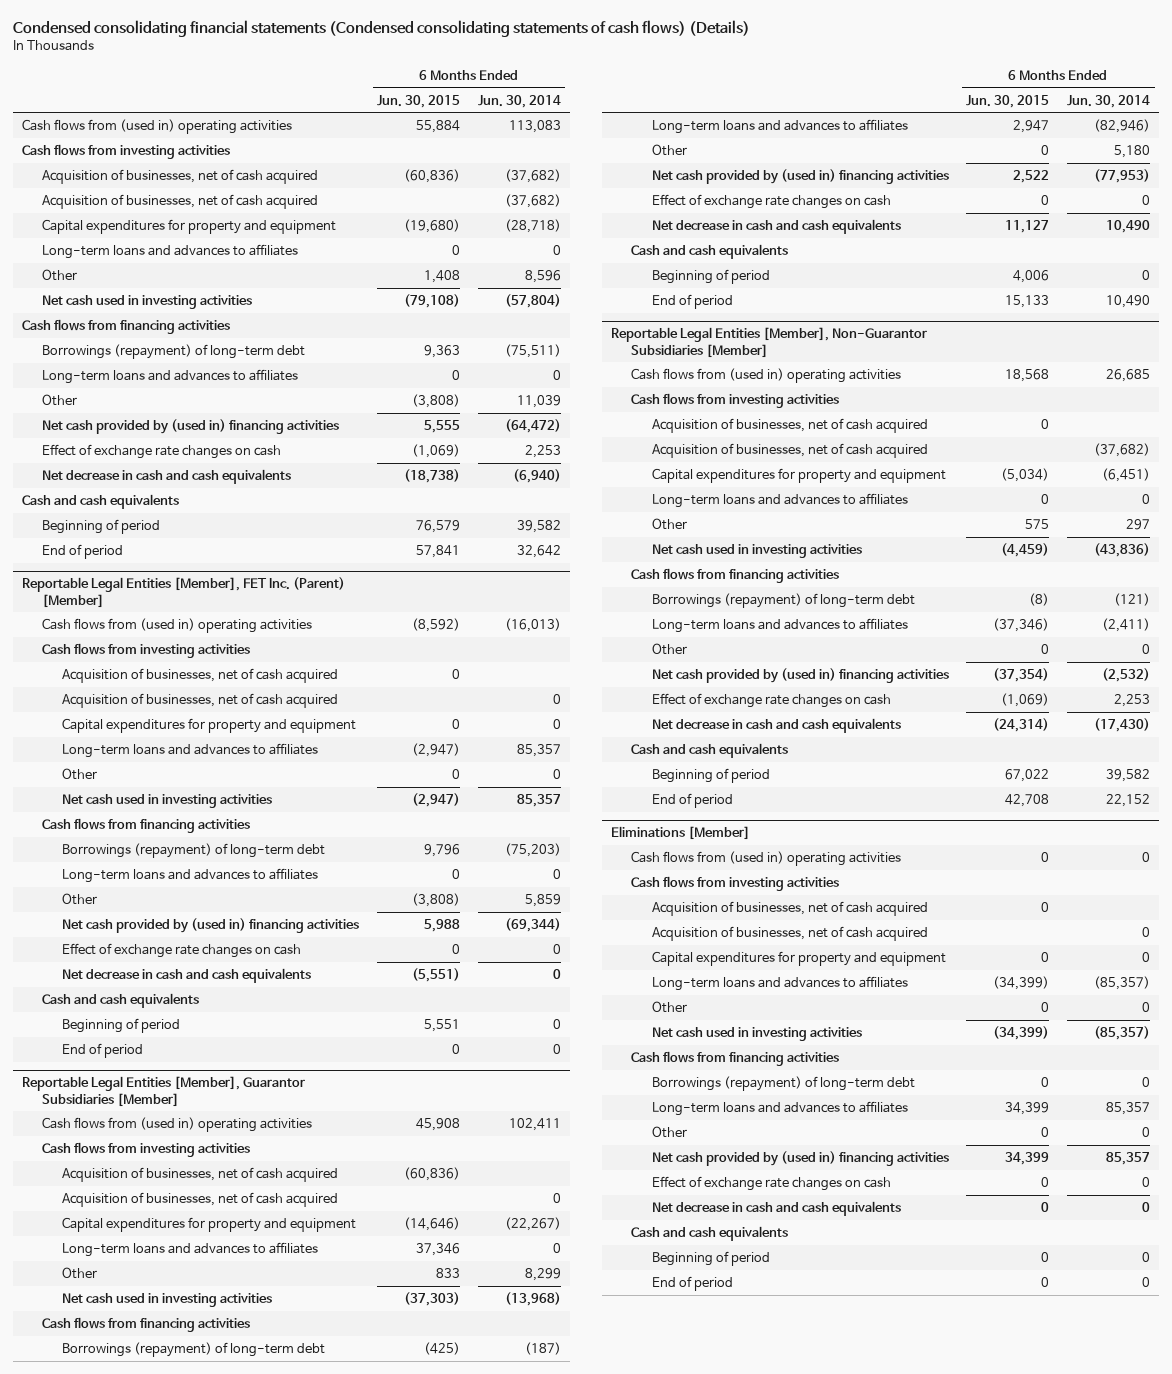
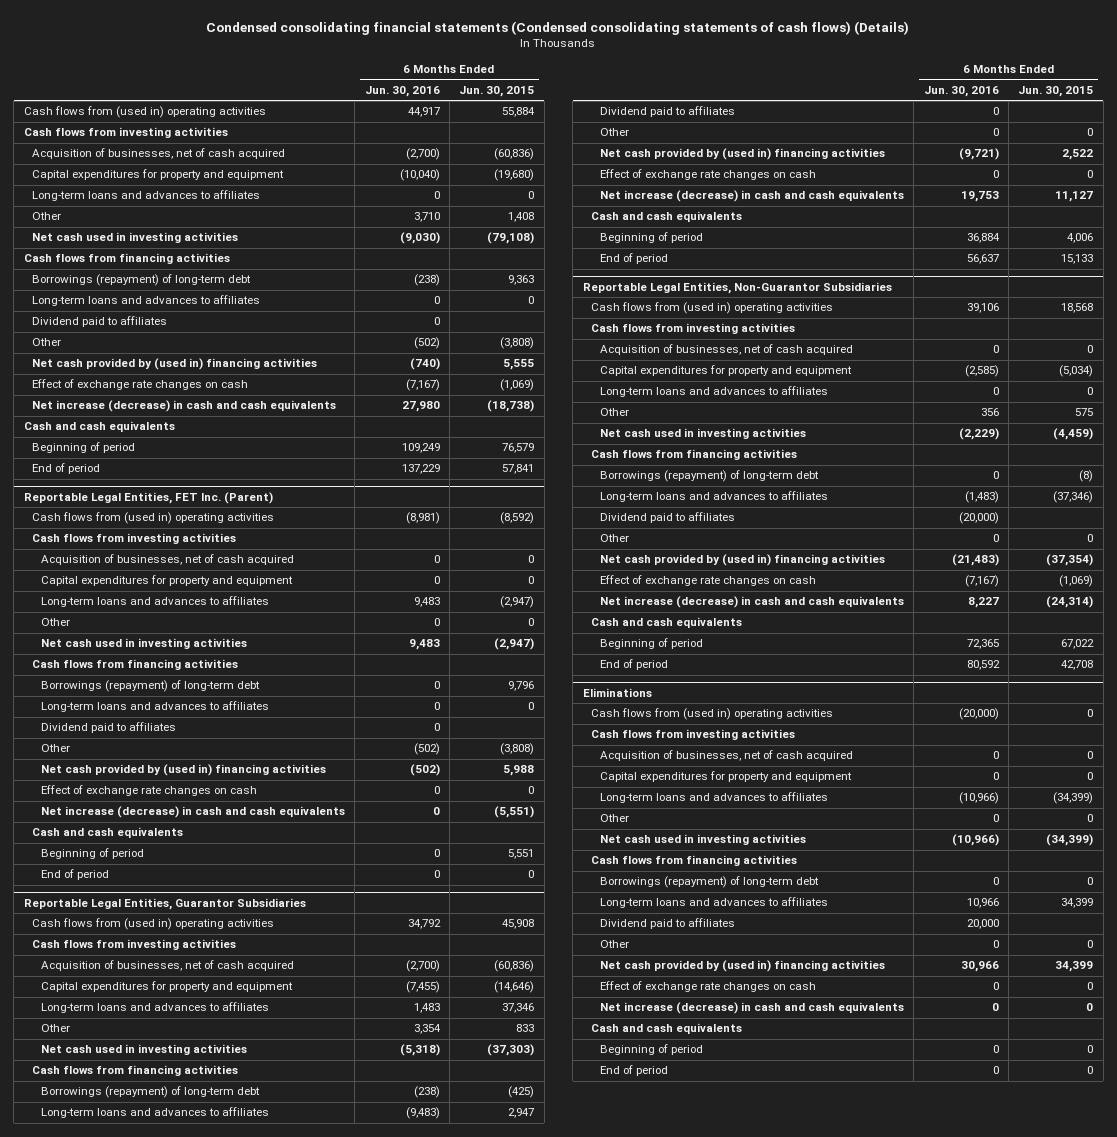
[477,94,561,108] Jun. 30, 2014 -> none
none -> [364,86,440,98] Jun. 30, 2016
[41,193,318,209] Acquisition of businesses, net of cash acquired -> none
none -> [32,316,168,328] Dividend paid to affiliates
[41,468,291,484] Net decrease in cash and cash equivalents -> [32,400,337,413] Net increase (decrease) in cash and cash equivalents
[21,577,345,608] Reportable Legal Entities [Member], FET Inc. (Parent) [Member] -> [23,491,273,504] Reportable Legal Entities, FET Inc. (Parent)
[62,692,339,708] Acquisition of businesses, net of cash acquired -> none
none -> [41,722,177,734] Dividend paid to affiliates
[62,967,312,983] Net decrease in cash and cash equivalents -> [41,806,346,819] Net increase (decrease) in cash and cash equivalents
[21,1076,305,1107] Reportable Legal Entities [Member], Guarantor Subsidiaries [Member] -> [23,897,306,910] Reportable Legal Entities, Guarantor Subsidiaries
[62,1191,339,1207] Acquisition of businesses, net of cash acquired -> none
none -> [600,106,736,118] Dividend paid to affiliates
[651,218,901,234] Net decrease in cash and cash equivalents -> [600,190,905,203] Net increase (decrease) in cash and cash equivalents
[611,327,928,358] Reportable Legal Entities [Member], Non-Guarantor Subsidiaries [Member] -> [582,281,892,294] Reportable Legal Entities, Non-Guarantor Subsidiaries
[651,442,928,458] Acquisition of businesses, net of cash acquired -> none
none -> [600,512,736,524] Dividend paid to affiliates
[651,717,901,733] Net decrease in cash and cash equivalents -> [600,596,905,609] Net increase (decrease) in cash and cash equivalents
[611,826,751,841] Eliminations [Member] -> [582,687,652,697] Eliminations
[651,925,928,941] Acquisition of businesses, net of cash acquired -> none
none -> [600,918,736,930] Dividend paid to affiliates
[651,1200,901,1216] Net decrease in cash and cash equivalents -> [600,1002,905,1015] Net increase (decrease) in cash and cash equivalents

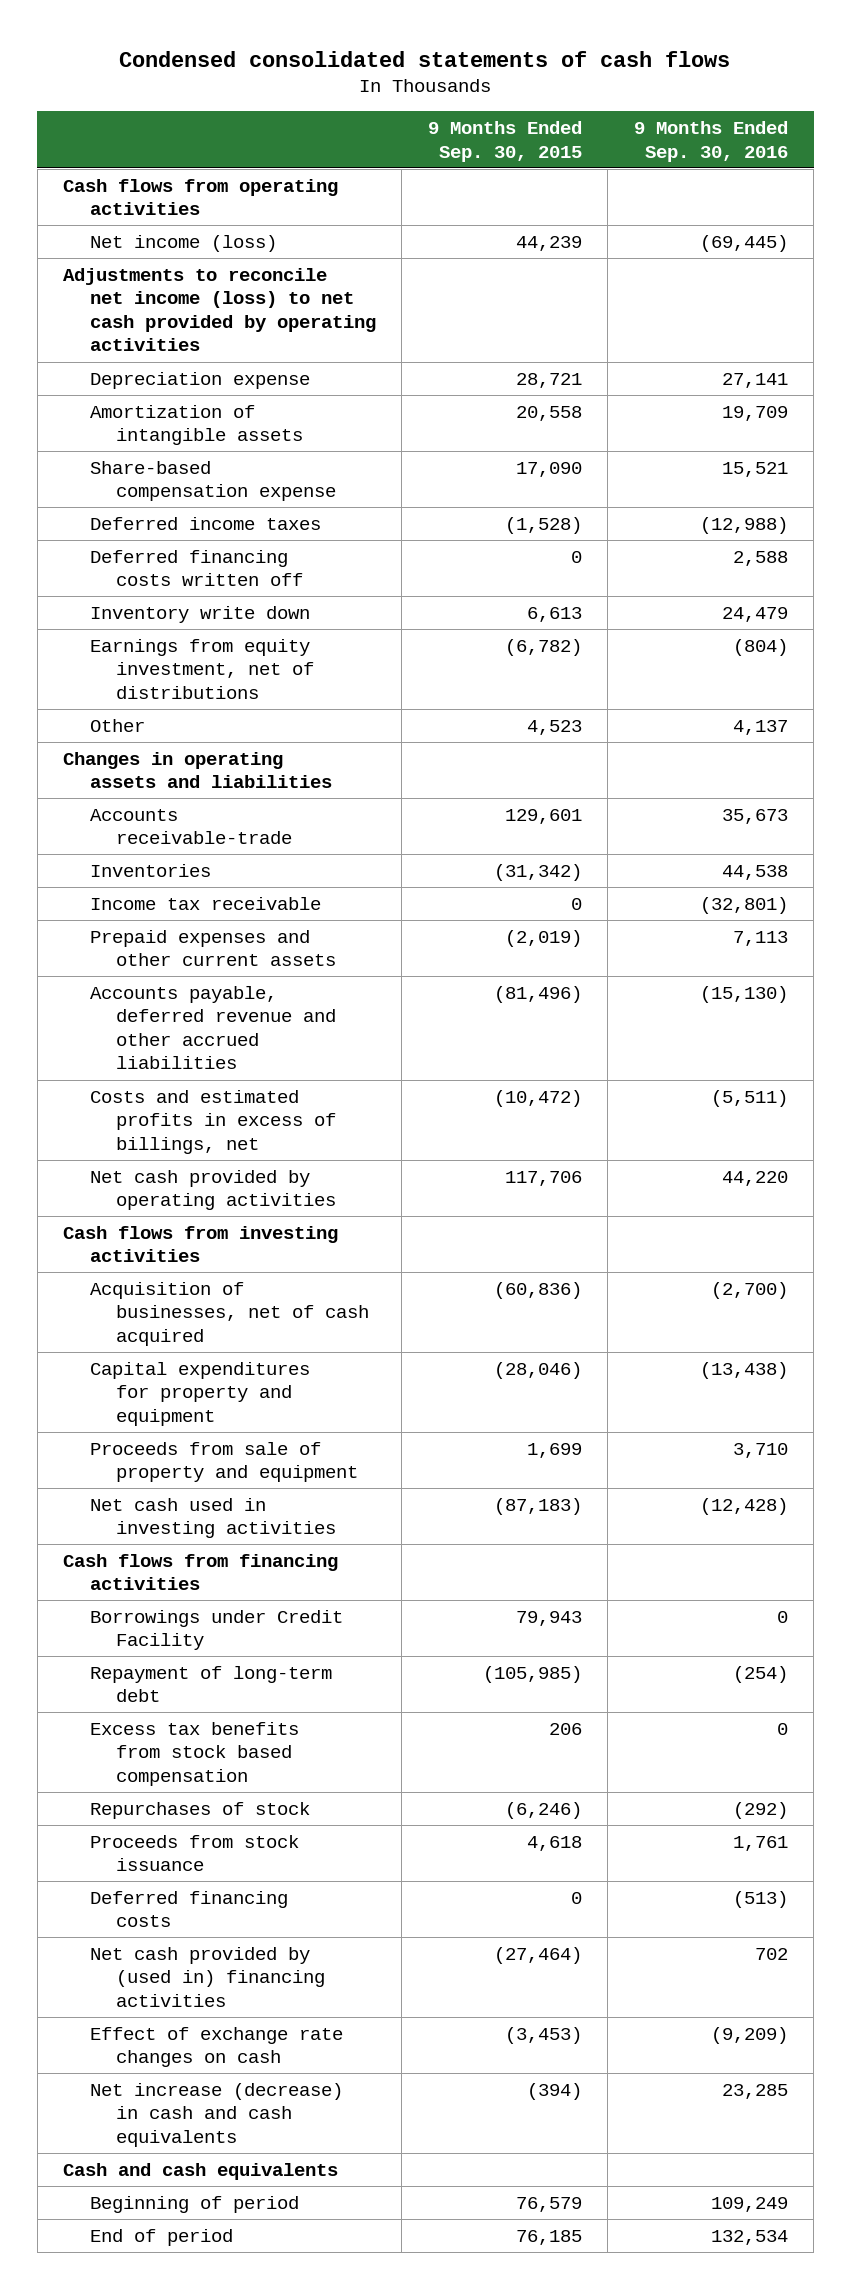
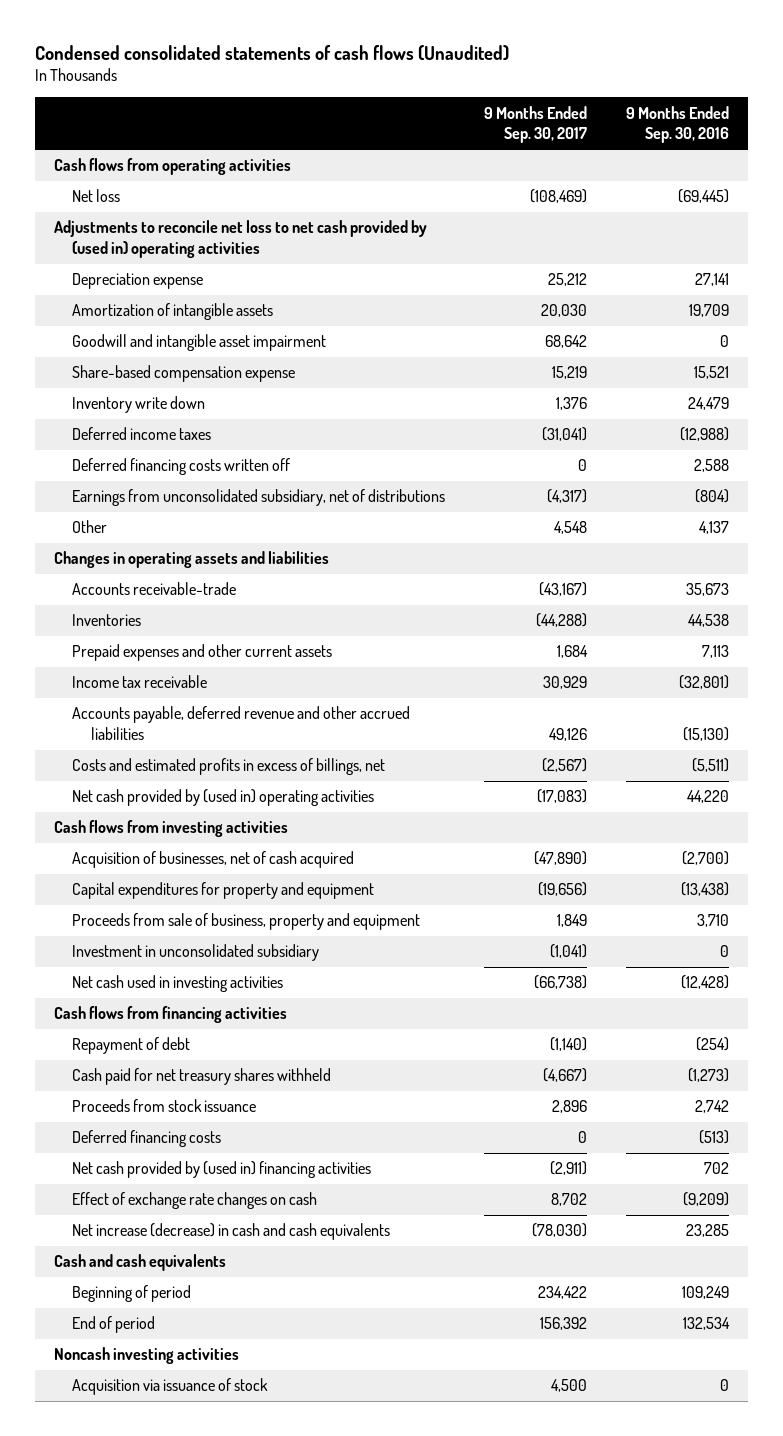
[119,50,731,67] Condensed consolidated statements of cash flows -> [34,44,509,61] Condensed consolidated statements of cash flows (Unaudited)
[427,121,582,162] 9 Months Ended Sep. 30, 2015 -> none
none -> [484,105,588,144] 9 Months Ended Sep. 30, 2017
[89,234,277,252] Net income (loss) -> [72,189,121,203] Net loss
[63,267,376,352] Adjustments to reconcile net income (loss) to net cash provided by operating activities -> [54,220,428,259] Adjustments to reconcile net loss to net cash provided by (used in) operating activities
none -> [72,334,327,352] Goodwill and intangible asset impairment
[89,605,310,623] Inventory write down -> [72,396,206,414] Inventory write down
[89,638,315,699] Earnings from equity investment, net of distributions -> [72,489,446,507] Earnings from unconsolidated subsidiary, net of distributions
[89,896,321,910] Income tax receivable -> [72,675,208,689] Income tax receivable
[89,1169,337,1211] Net cash provided by operating activities -> [72,789,375,807] Net cash provided by (used in) operating activities
[89,1441,359,1483] Proceeds from sale of property and equipment -> [72,913,421,931] Proceeds from sale of business, property and equipment
none -> [72,944,320,962] Investment in unconsolidated subsidiary
[89,1609,343,1651] Borrowings under Credit Facility -> none
[89,1721,299,1786] Excess tax benefits from stock based compensation -> none
[89,1801,310,1819] Repurchases of stock -> none
[89,1665,332,1703] Repayment of long-term debt -> [72,1037,191,1055] Repayment of debt
none -> [72,1068,332,1086] Cash paid for net treasury shares withheld
[732,1835,788,1851] 1,761 -> [694,1100,729,1114] 2,742
none -> [54,1347,240,1365] Noncash investing activities
none -> [72,1378,269,1396] Acquisition via issuance of stock

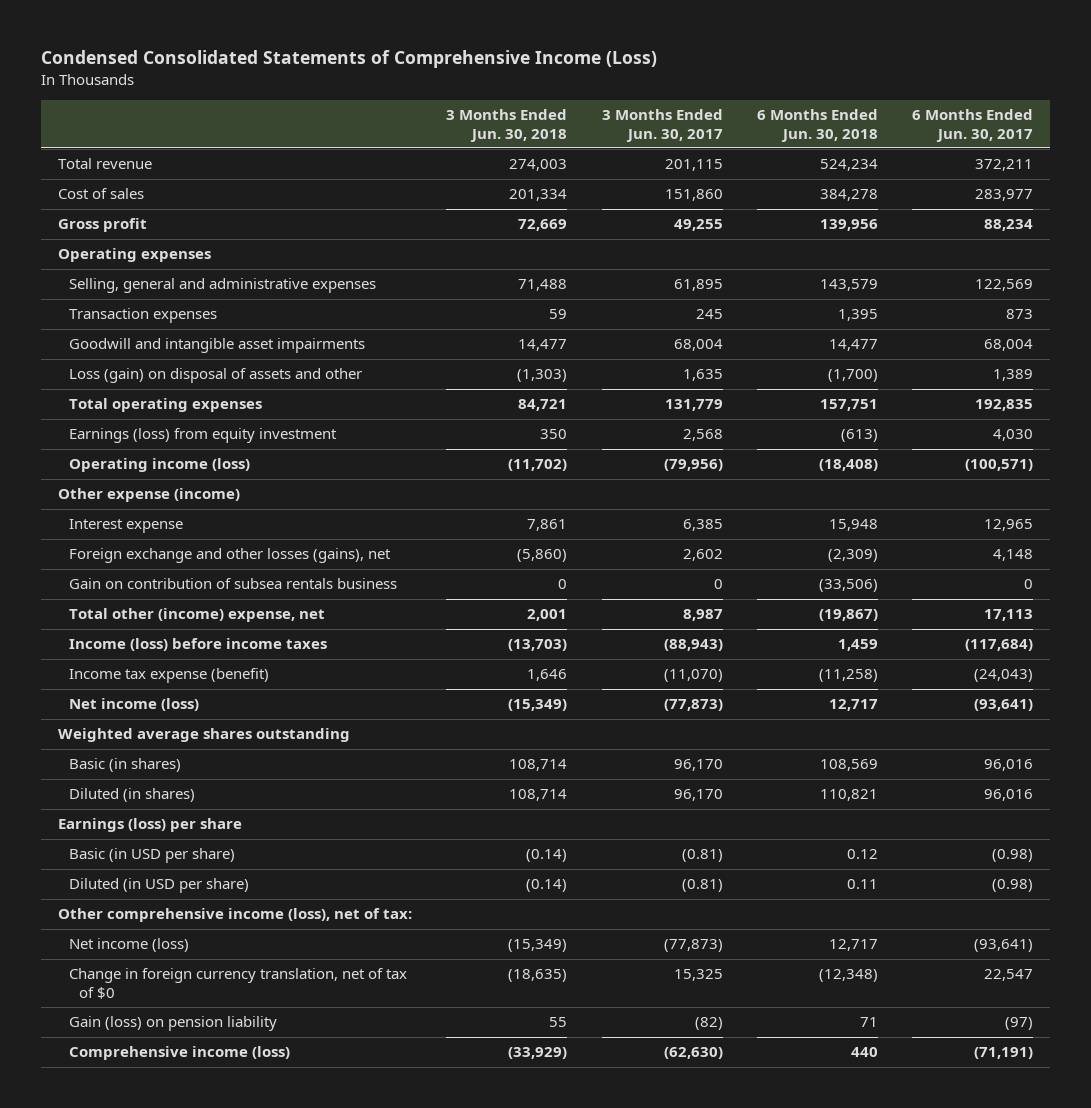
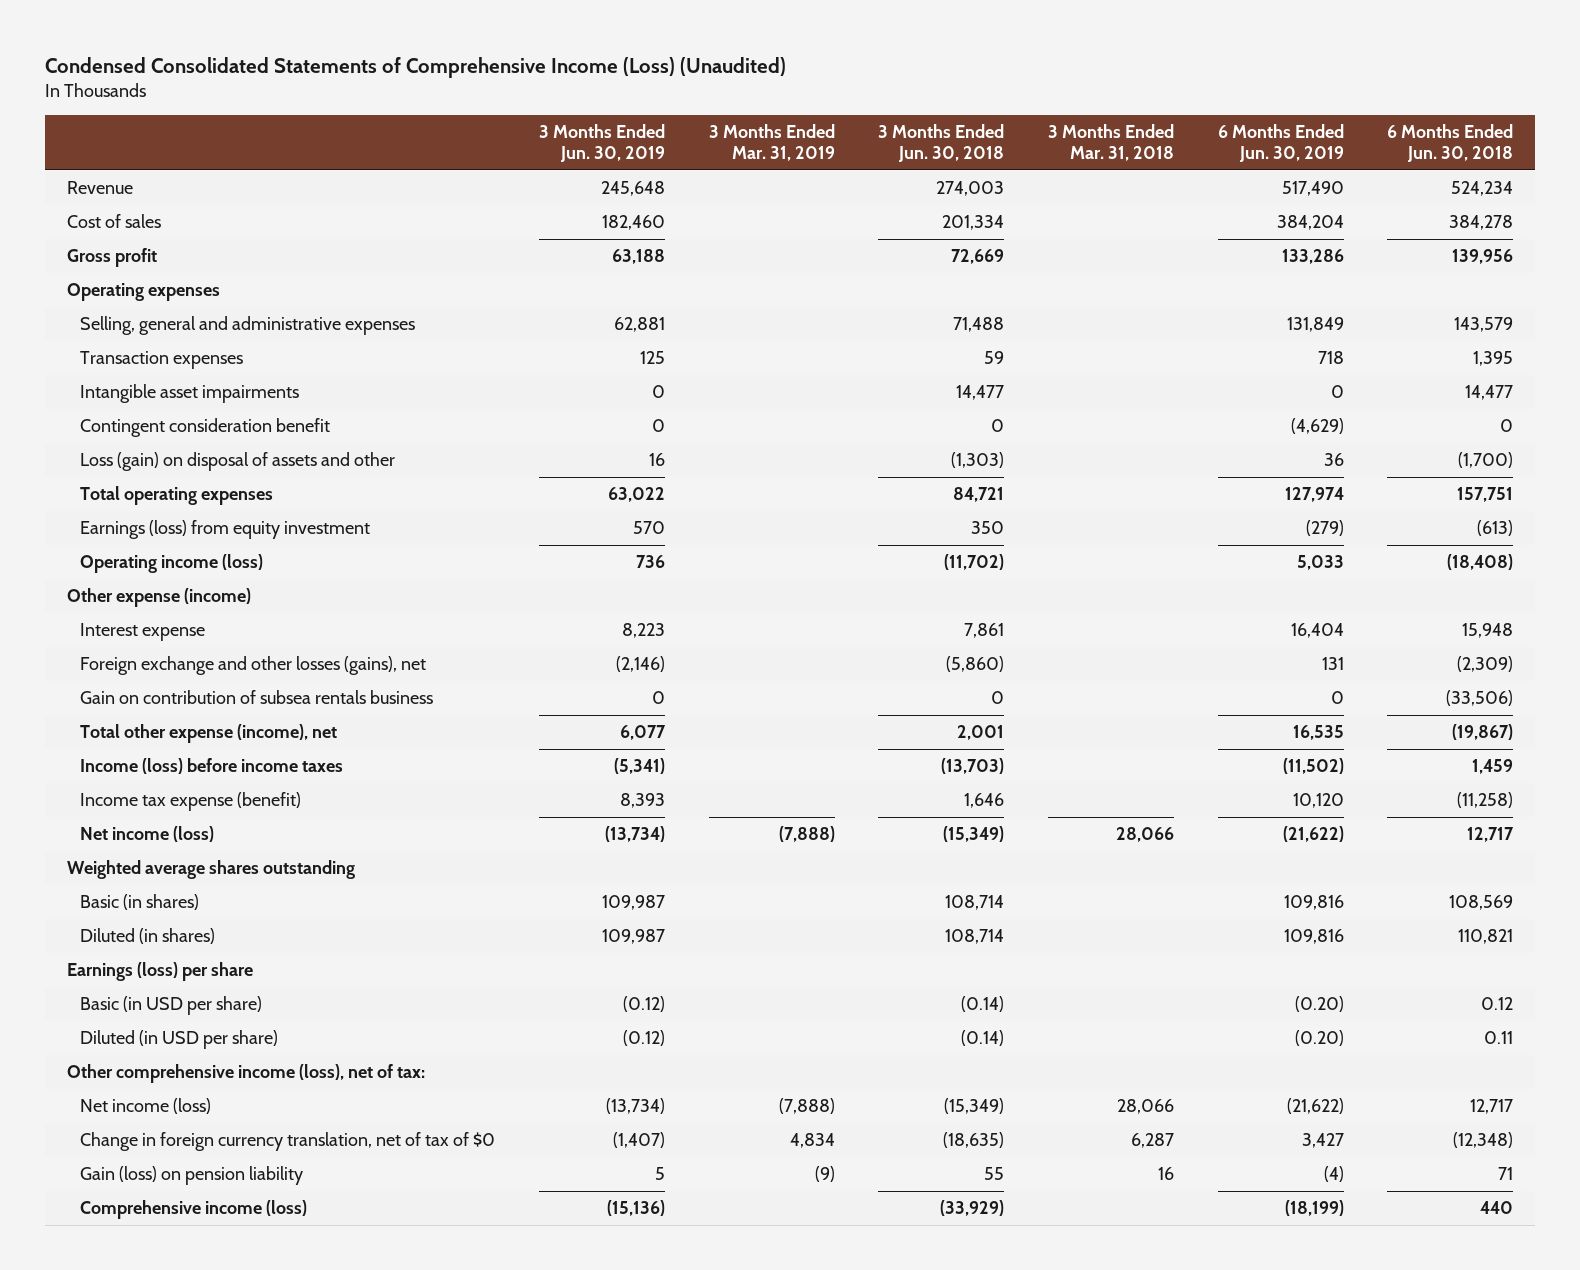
[41,50,658,69] Condensed Consolidated Statements of Comprehensive Income (Loss) -> [45,56,787,78] Condensed Consolidated Statements of Comprehensive Income (Loss) (Unaudited)
[601,108,723,142] 3 Months Ended Jun. 30, 2017 -> none
[912,108,1034,142] 6 Months Ended Jun. 30, 2017 -> none
none -> [538,124,665,163] 3 Months Ended Jun. 30, 2019
none -> [708,124,835,162] 3 Months Ended Mar. 31, 2019
none -> [1047,124,1174,162] 3 Months Ended Mar. 31, 2018
none -> [1217,124,1344,163] 6 Months Ended Jun. 30, 2019
[58,158,153,170] Total revenue -> [67,181,134,195] Revenue
[68,338,365,354] Goodwill and intangible asset impairments -> [80,384,300,404] Intangible asset impairments
none -> [80,418,331,438] Contingent consideration benefit
[68,608,325,623] Total other (income) expense, net -> [80,724,338,744] Total other expense (income), net

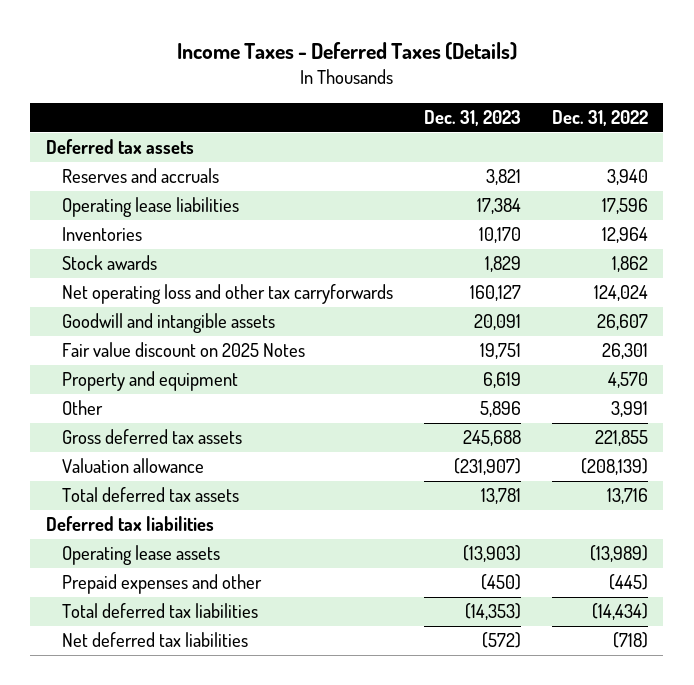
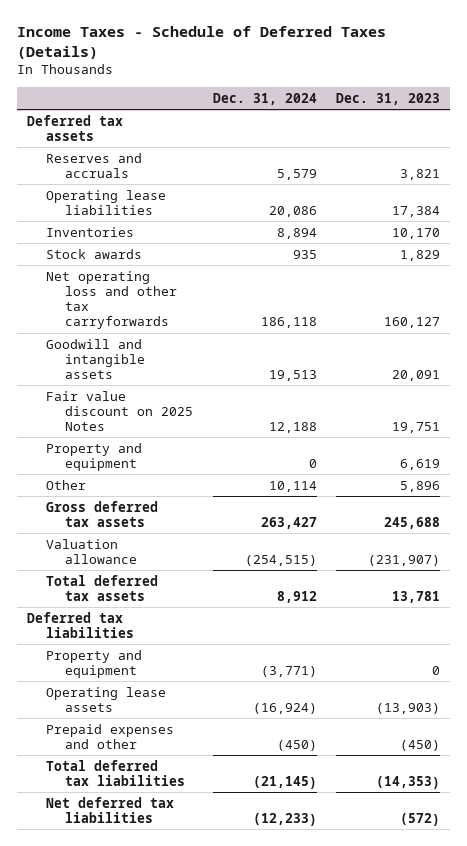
[176,42,517,61] Income Taxes - Deferred Taxes (Details) -> [16,25,386,59] Income Taxes - Schedule of Deferred Taxes (Details)
[551,110,648,127] Dec. 31, 2022 -> none
none -> [212,92,317,105] Dec. 31, 2024
none -> [45,649,142,678] Property and equipment

